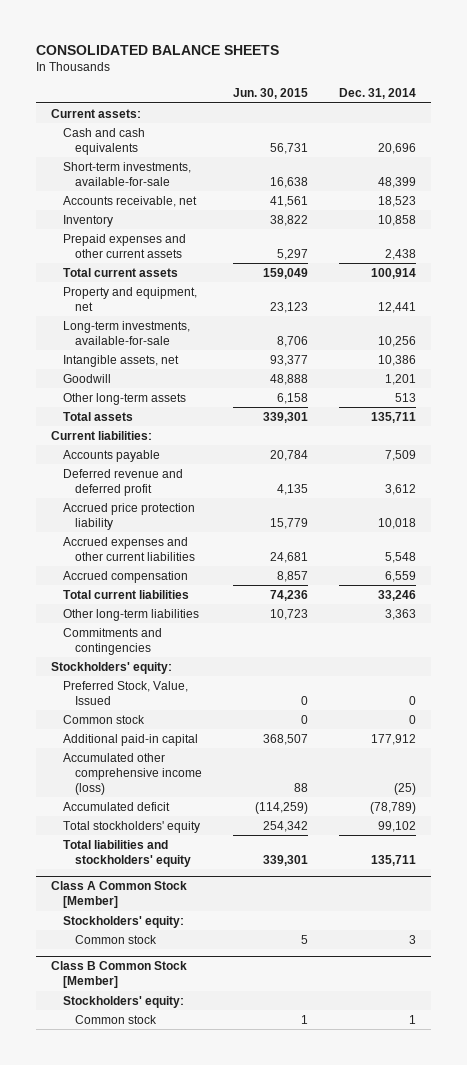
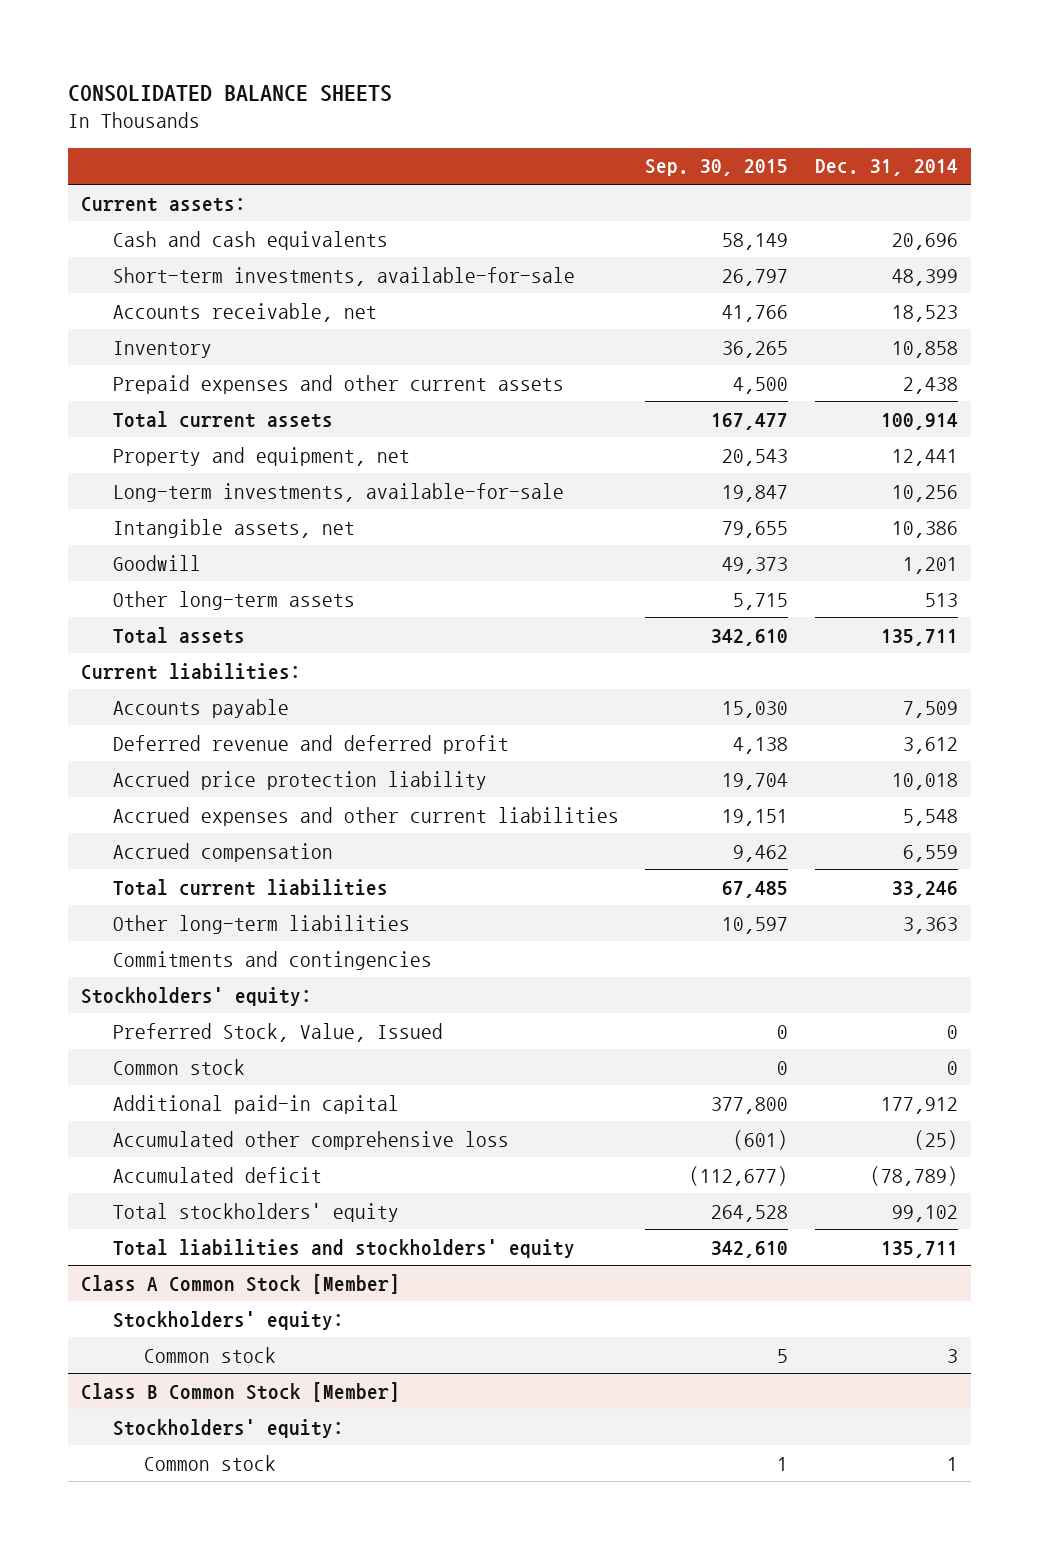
[233,88,309,100] Jun. 30, 2015 -> none
none -> [645,159,789,177] Sep. 30, 2015
[63,752,203,795] Accumulated other comprehensive income (loss) -> [112,1130,509,1150] Accumulated other comprehensive loss

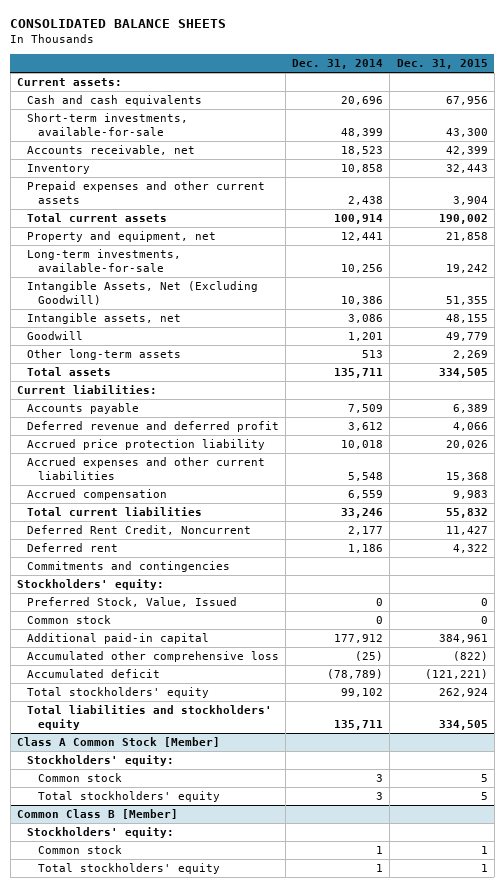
[645,159,789,177] Sep. 30, 2015 -> none
none -> [396,59,488,70] Dec. 31, 2015
none -> [27,281,259,306] Intangible Assets, Net (Excluding Goodwill)
[892,520,959,538] 10,386 -> [348,314,384,324] 3,086
[112,914,410,934] Other long-term liabilities -> none
none -> [27,525,252,536] Deferred Rent Credit, Noncurrent
none -> [27,543,119,553] Deferred rent
none -> [37,791,220,803] Total stockholders' equity
[81,1381,401,1402] Class B Common Stock [Member] -> [16,809,178,820] Common Class B [Member]
none -> [37,863,220,875] Total stockholders' equity

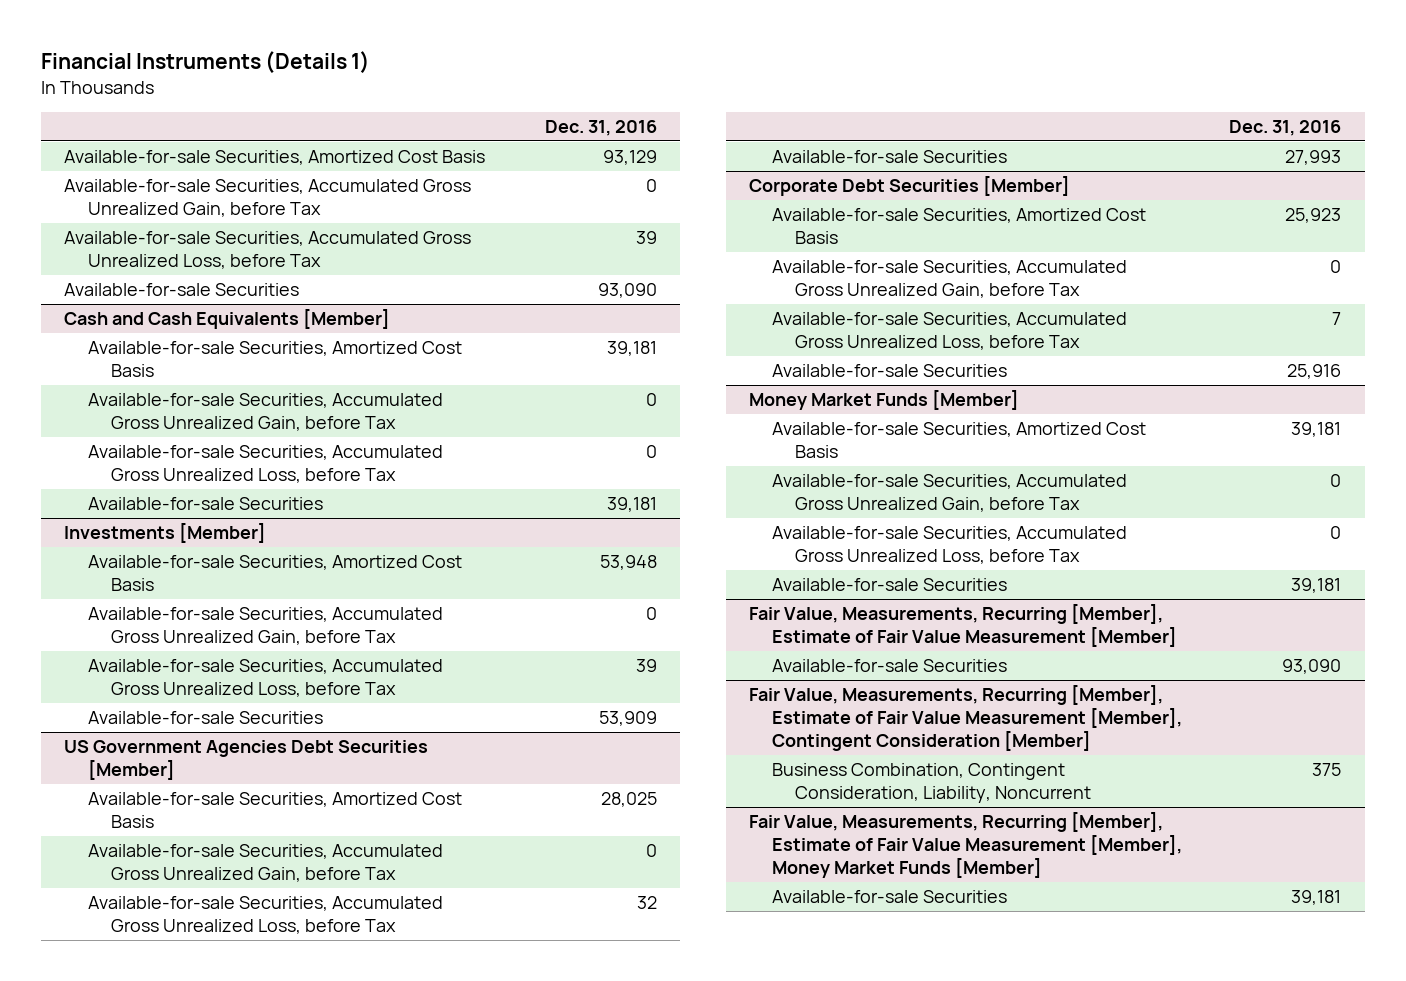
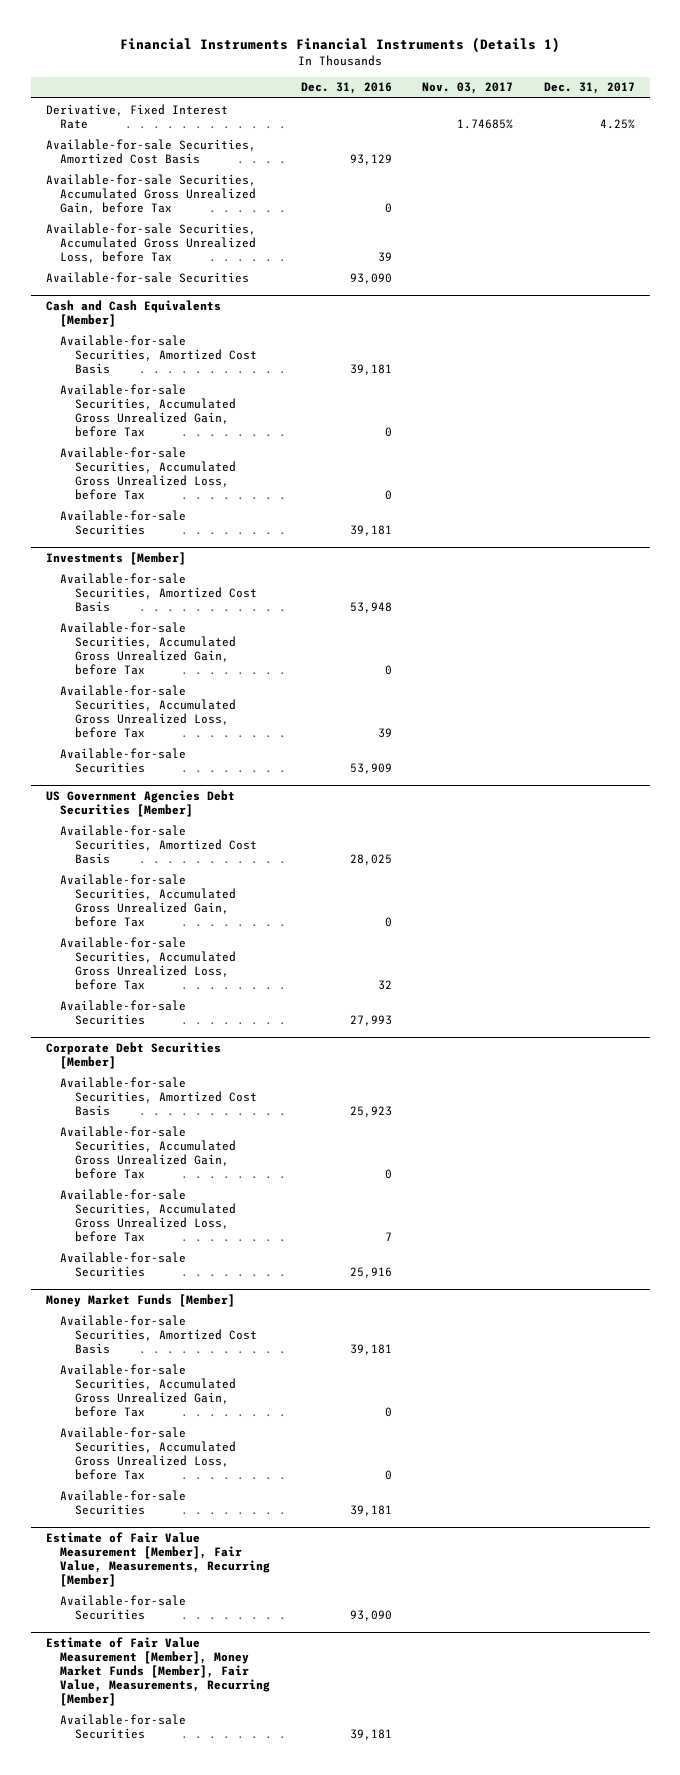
[40,51,370,74] Financial Instruments (Details 1) -> [120,36,561,53] Financial Instruments Financial Instruments (Details 1)
none -> [422,82,514,95] Nov. 03, 2017
none -> [543,82,635,95] Dec. 31, 2017
none -> [45,103,228,129] Derivative, Fixed Interest Rate
[749,604,1178,648] Fair Value, Measurements, Recurring [Member], Estimate of Fair Value Measurement [Member] -> [45,1531,271,1587] Estimate of Fair Value Measurement [Member], Fair Value, Measurements, Recurring [Member]
[749,685,1183,751] Fair Value, Measurements, Recurring [Member], Estimate of Fair Value Measurement [Member], Contingent Consideration [Member] -> none
[772,763,1092,804] Business Combination, Contingent Consideration, Liability, Noncurrent -> none
[749,812,1183,878] Fair Value, Measurements, Recurring [Member], Estimate of Fair Value Measurement [Member], Money Market Funds [Member] -> [45,1636,271,1706] Estimate of Fair Value Measurement [Member], Money Market Funds [Member], Fair Value, Measurements, Recurring [Member]

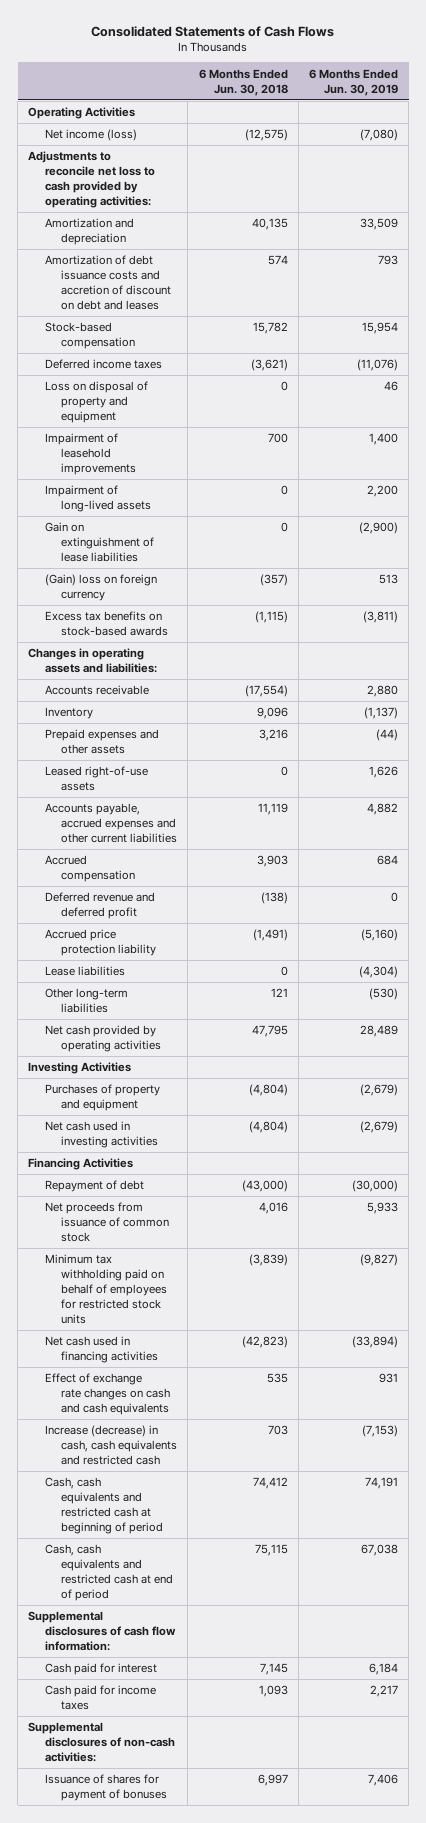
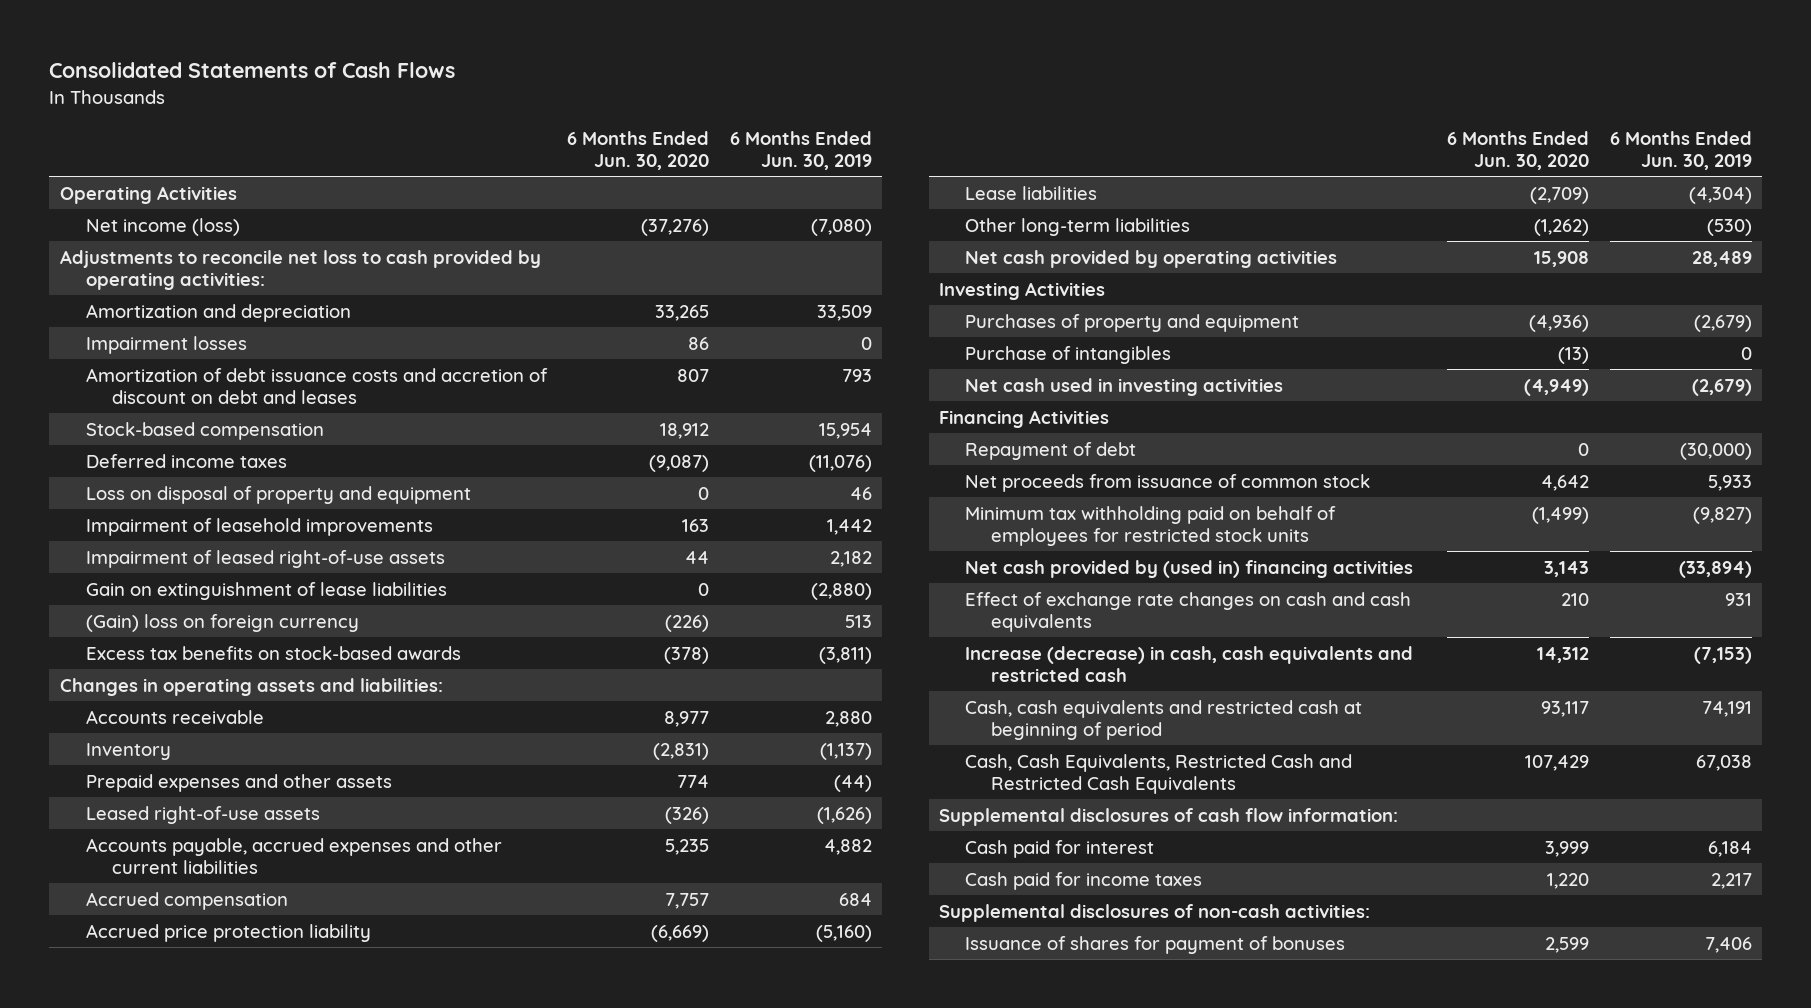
[198,68,288,96] 6 Months Ended Jun. 30, 2018 -> none
none -> [567,130,710,170] 6 Months Ended Jun. 30, 2020
none -> [85,335,247,354] Impairment losses
[44,485,152,513] Impairment of long-lived assets -> none
[369,433,399,446] 1,400 -> [826,518,872,535] 1,442
none -> [85,549,445,568] Impairment of leased right-of-use assets
[359,522,399,535] (2,900) -> [810,582,872,600] (2,880)
[369,766,399,779] 1,626 -> [816,806,872,824] (1,626)
[44,892,155,920] Deferred revenue and deferred profit -> none
none -> [965,345,1172,364] Purchase of intangibles
[44,1336,159,1364] Net cash used in financing activities -> [965,559,1414,578] Net cash provided by (used in) financing activities
[44,1544,174,1601] Cash, cash equivalents and restricted cash at end of period -> [965,753,1353,794] Cash, Cash Equivalents, Restricted Cash and Restricted Cash Equivalents

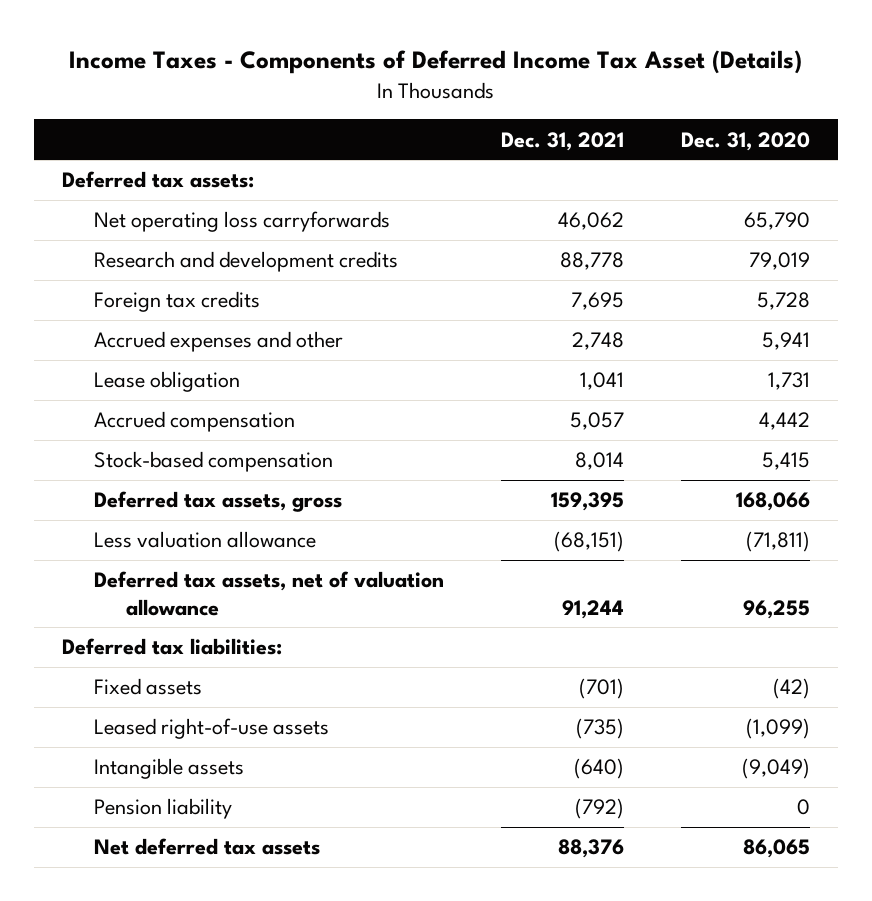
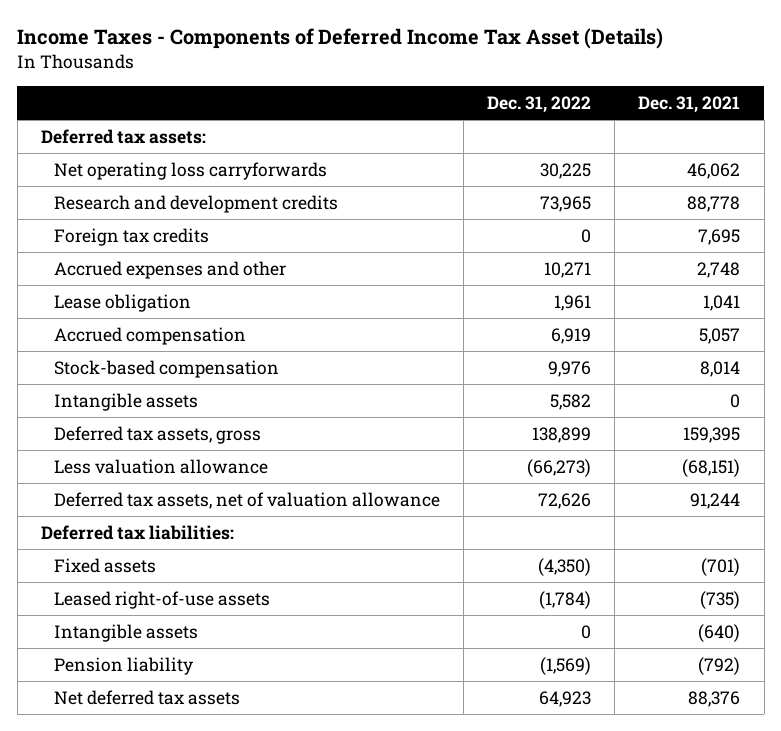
[680,131,810,151] Dec. 31, 2020 -> none
none -> [487,95,592,113] Dec. 31, 2022
none -> [54,393,199,412] Intangible assets

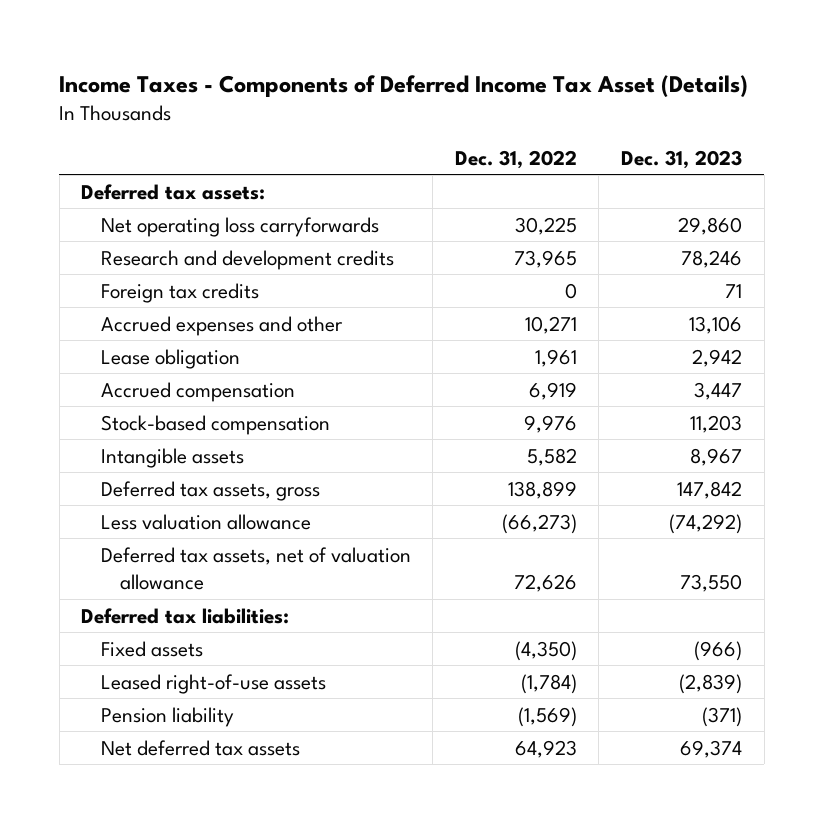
[638,95,741,113] Dec. 31, 2021 -> none
none -> [620,149,742,169] Dec. 31, 2023
[54,624,199,643] Intangible assets -> none

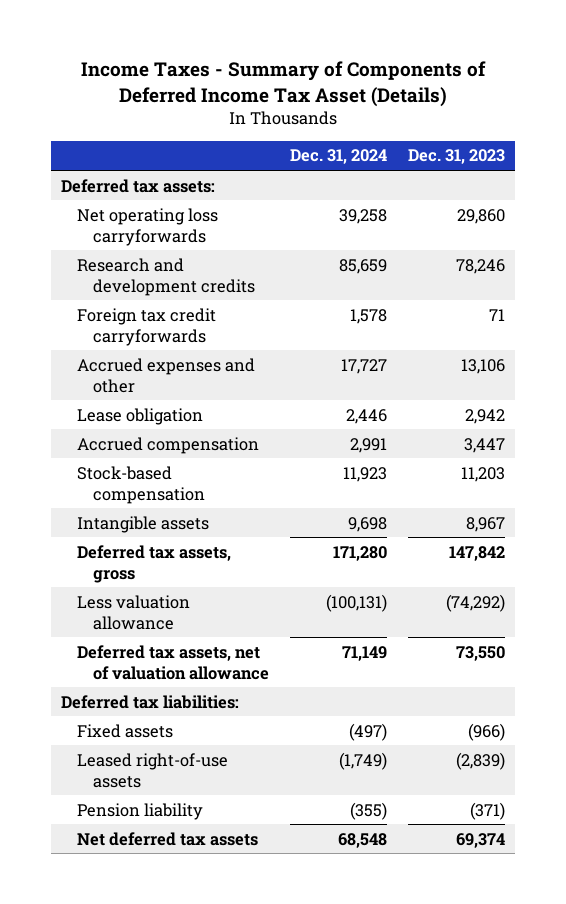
[59,74,749,97] Income Taxes - Components of Deferred Income Tax Asset (Details) -> [80,61,486,107] Income Taxes - Summary of Components of Deferred Income Tax Asset (Details)
[454,149,577,169] Dec. 31, 2022 -> none
none -> [289,149,387,165] Dec. 31, 2024
[100,282,259,303] Foreign tax credits -> [77,307,217,346] Foreign tax credit carryforwards

